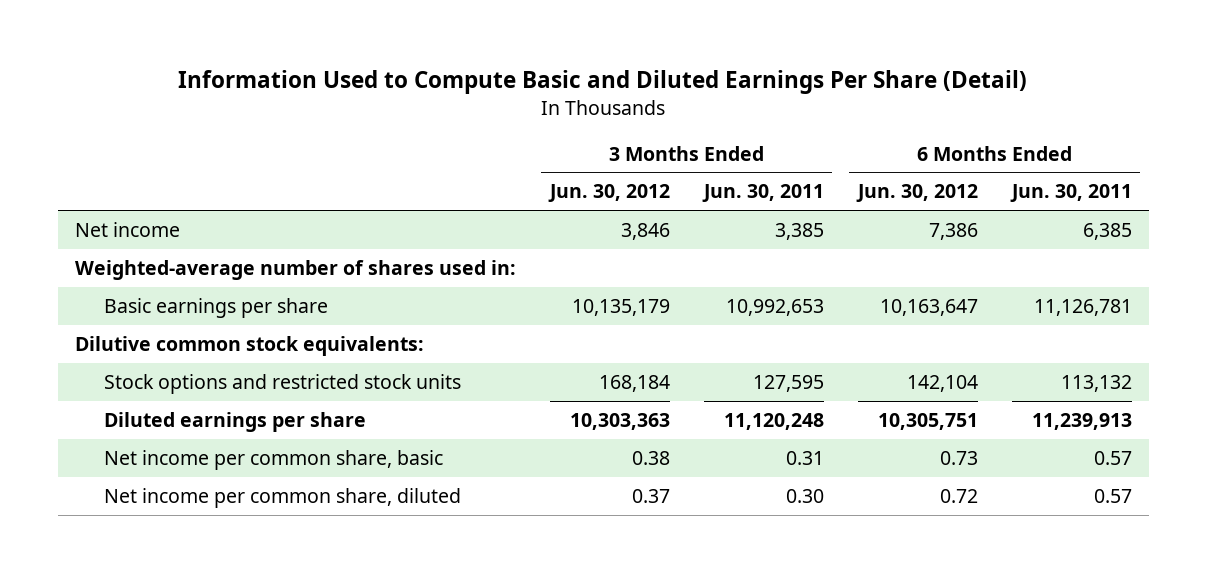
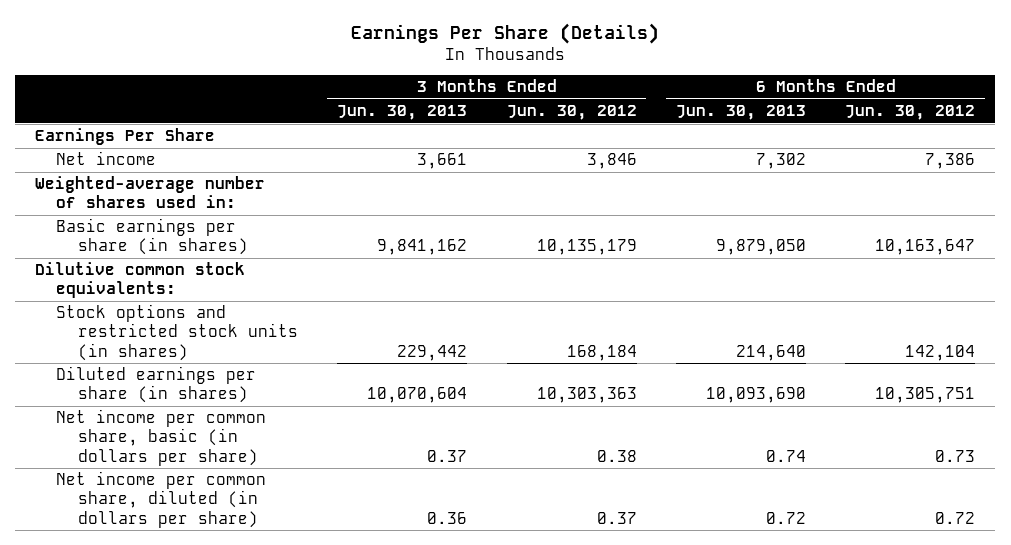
[178,70,1028,95] Information Used to Compute Basic and Diluted Earnings Per Share (Detail) -> [351,23,660,45] Earnings Per Share (Details)
[701,184,824,203] Jun. 30, 2011 -> none
[1009,184,1132,203] Jun. 30, 2011 -> none
none -> [337,105,468,121] Jun. 30, 2013
none -> [675,105,806,121] Jun. 30, 2013
none -> [35,128,216,146] Earnings Per Share
[103,297,328,318] Basic earnings per share -> [56,218,248,256] Basic earnings per share (in shares)
[103,373,461,394] Stock options and restricted stock units -> [56,304,298,361] Stock options and restricted stock units (in shares)
[103,411,366,432] Diluted earnings per share -> [56,366,257,404] Diluted earnings per share (in shares)
[103,449,443,470] Net income per common share, basic -> [56,409,267,466] Net income per common share, basic (in dollars per share)
[103,487,461,508] Net income per common share, diluted -> [56,471,267,528] Net income per common share, diluted (in dollars per share)

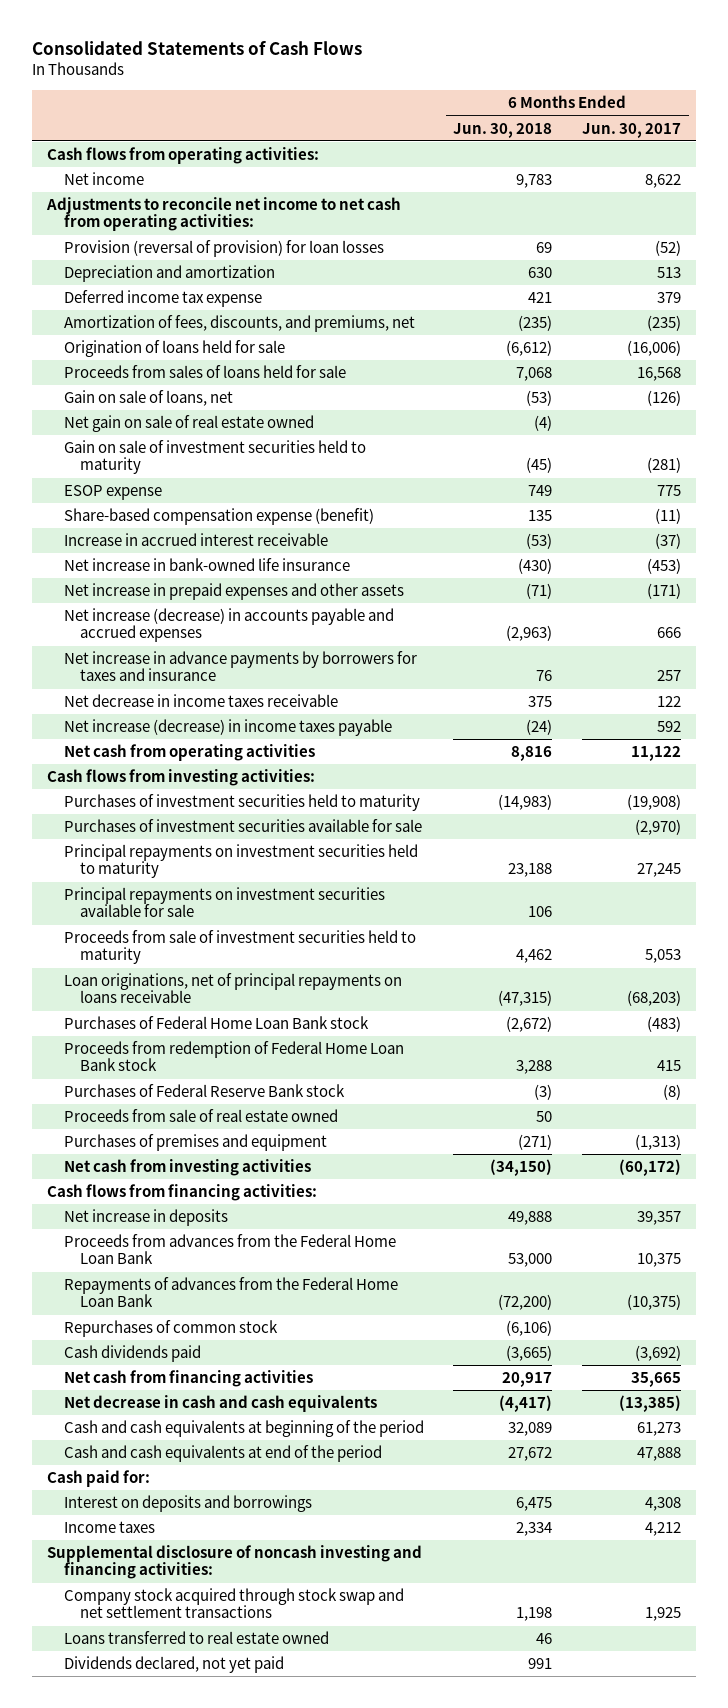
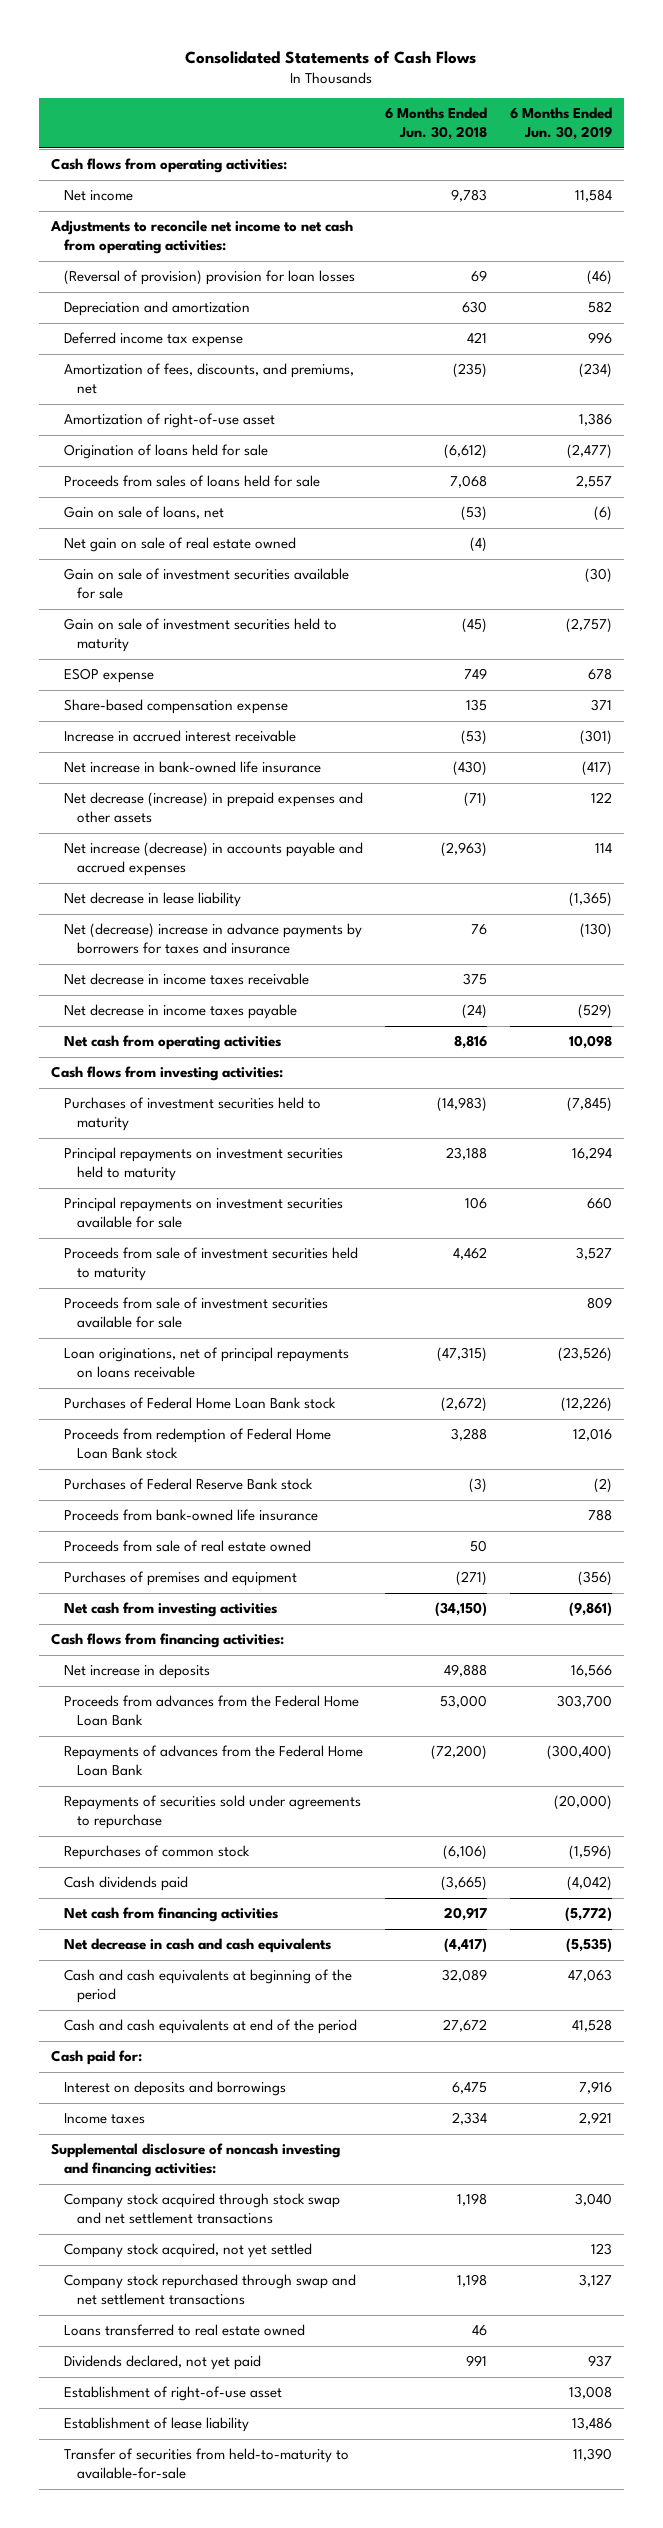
[582,122,682,138] Jun. 30, 2017 -> none
none -> [510,107,613,141] 6 Months Ended Jun. 30, 2019
[63,240,384,258] Provision (reversal of provision) for loan losses -> [63,270,355,286] (Reversal of provision) provision for loan losses
none -> [63,413,275,429] Amortization of right-of-use asset
none -> [63,568,349,600] Gain on sale of investment securities available for sale
[63,508,374,526] Share-based compensation expense (benefit) -> [63,699,288,715] Share-based compensation expense
[63,583,404,601] Net increase in prepaid expenses and other assets -> [63,792,363,824] Net decrease (increase) in prepaid expenses and other assets
none -> [63,892,241,908] Net decrease in lease liability
[63,651,417,682] Net increase in advance payments by borrowers for taxes and insurance -> [63,923,362,955] Net (decrease) increase in advance payments by borrowers for taxes and insurance
[63,719,392,737] Net increase (decrease) in income taxes payable -> [63,1004,297,1020] Net decrease in income taxes payable
[63,819,422,833] Purchases of investment securities available for sale -> none
none -> [63,1297,328,1329] Proceeds from sale of investment securities available for sale
none -> [63,1509,318,1522] Proceeds from bank-owned life insurance
none -> [63,1795,361,1830] Repayments of securities sold under agreements to repurchase
none -> [63,2243,312,2259] Company stock acquired, not yet settled
none -> [63,2274,356,2306] Company stock repurchased through swap and net settlement transactions
none -> [63,2386,282,2402] Establishment of right-of-use asset
none -> [63,2417,249,2433] Establishment of lease liability
none -> [63,2448,349,2480] Transfer of securities from held-to-maturity to available-for-sale

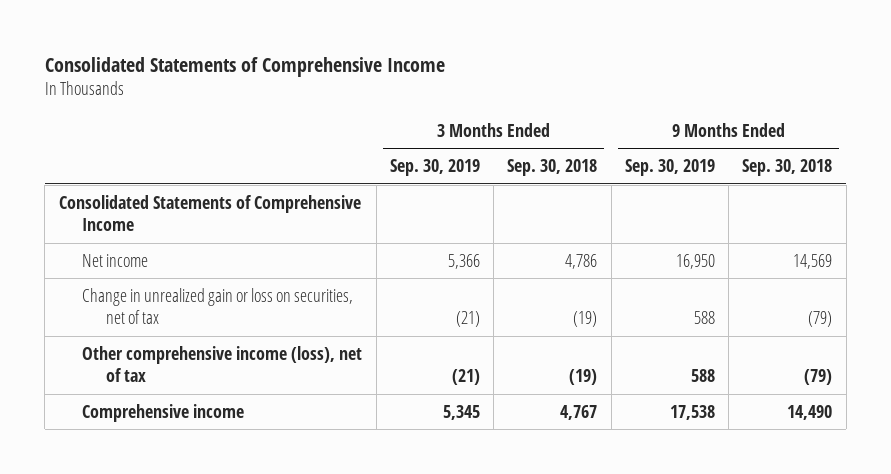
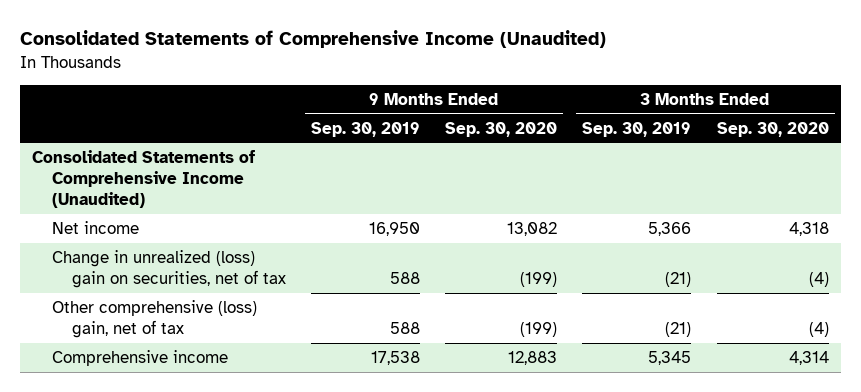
[44,56,445,77] Consolidated Statements of Comprehensive Income -> [19,30,606,49] Consolidated Statements of Comprehensive Income (Unaudited)
[507,159,598,177] Sep. 30, 2018 -> none
[742,159,833,177] Sep. 30, 2018 -> none
none -> [445,121,558,137] Sep. 30, 2020
none -> [716,121,829,137] Sep. 30, 2020
[58,194,361,231] Consolidated Statements of Comprehensive Income -> [32,150,256,209] Consolidated Statements of Comprehensive Income (Unaudited)
[82,287,354,324] Change in unrealized gain or loss on securities, net of tax -> [51,250,286,289] Change in unrealized (loss) gain on securities, net of tax
[82,345,363,382] Other comprehensive income (loss), net of tax -> [51,300,257,339] Other comprehensive (loss) gain, net of tax

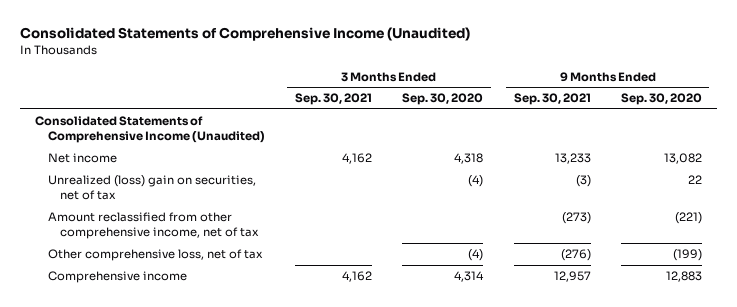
[310,121,420,137] Sep. 30, 2019 -> none
[582,121,692,137] Sep. 30, 2019 -> none
none -> [295,93,373,106] Sep. 30, 2021
none -> [513,93,591,106] Sep. 30, 2021
[51,250,286,289] Change in unrealized (loss) gain on securities, net of tax -> [47,175,256,201] Unrealized (loss) gain on securities, net of tax
[520,272,558,288] (199) -> [687,175,702,185] 22
none -> [47,212,260,240] Amount reclassified from other comprehensive income, net of tax
[51,300,257,339] Other comprehensive (loss) gain, net of tax -> [47,249,263,262] Other comprehensive loss, net of tax

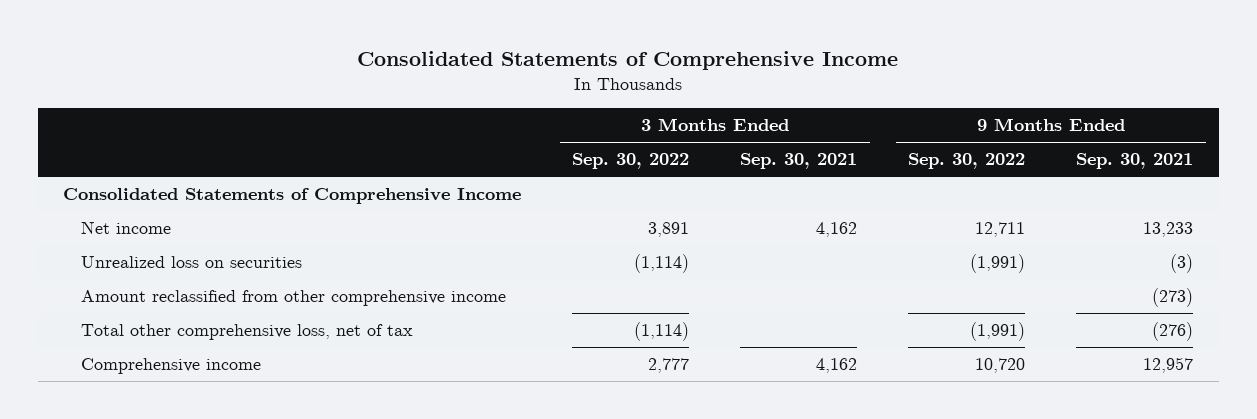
[19,27,470,42] Consolidated Statements of Comprehensive Income (Unaudited) -> [357,50,899,70] Consolidated Statements of Comprehensive Income
[402,93,484,106] Sep. 30, 2020 -> none
[620,93,702,106] Sep. 30, 2020 -> none
none -> [572,153,690,170] Sep. 30, 2022
none -> [908,153,1026,170] Sep. 30, 2022
[35,116,265,144] Consolidated Statements of Comprehensive Income (Unaudited) -> [63,188,522,205] Consolidated Statements of Comprehensive Income
[47,175,256,201] Unrealized (loss) gain on securities, net of tax -> [80,256,302,269] Unrealized loss on securities
[47,212,260,240] Amount reclassified from other comprehensive income, net of tax -> [80,290,506,307] Amount reclassified from other comprehensive income
[47,249,263,262] Other comprehensive loss, net of tax -> [80,324,413,341] Total other comprehensive loss, net of tax

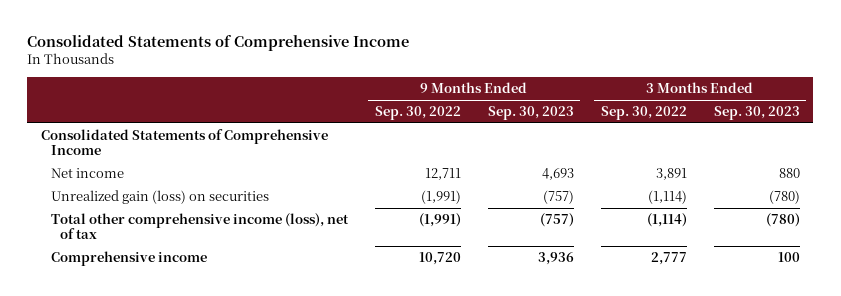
[740,153,858,170] Sep. 30, 2021 -> none
[1076,153,1194,170] Sep. 30, 2021 -> none
none -> [487,106,574,121] Sep. 30, 2023
none -> [713,106,800,121] Sep. 30, 2023
[80,290,506,307] Amount reclassified from other comprehensive income -> none
[80,256,302,269] Unrealized loss on securities -> [50,190,269,205] Unrealized gain (loss) on securities
[80,324,413,341] Total other comprehensive loss, net of tax -> [50,213,349,240] Total other comprehensive income (loss), net of tax

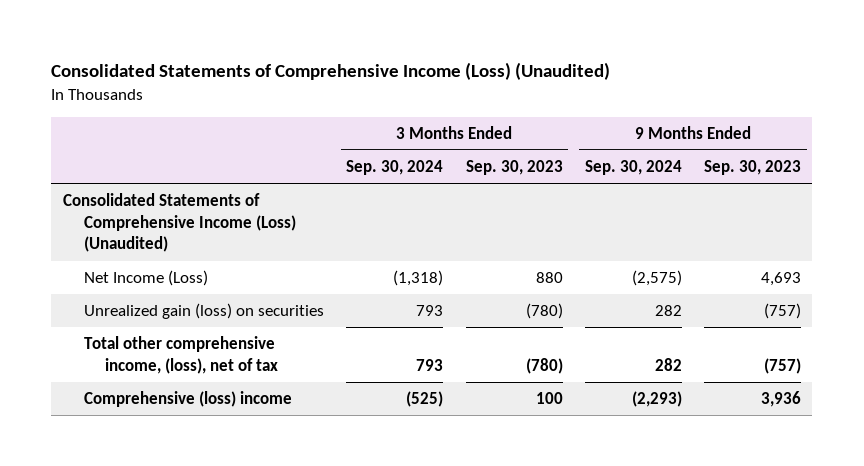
[27,35,410,52] Consolidated Statements of Comprehensive Income -> [51,62,611,81] Consolidated Statements of Comprehensive Income (Loss) (Unaudited)
[374,106,461,121] Sep. 30, 2022 -> none
[600,106,687,121] Sep. 30, 2022 -> none
none -> [346,160,444,176] Sep. 30, 2024
none -> [584,160,682,176] Sep. 30, 2024
[40,129,328,156] Consolidated Statements of Comprehensive Income -> [62,193,296,253] Consolidated Statements of Comprehensive Income (Loss) (Unaudited)
[50,168,124,179] Net income -> [83,270,208,287] Net Income (Loss)
[50,213,349,240] Total other comprehensive income (loss), net of tax -> [83,336,279,374] Total other comprehensive income, (loss), net of tax
[50,251,207,267] Comprehensive income -> [83,391,292,408] Comprehensive (loss) income

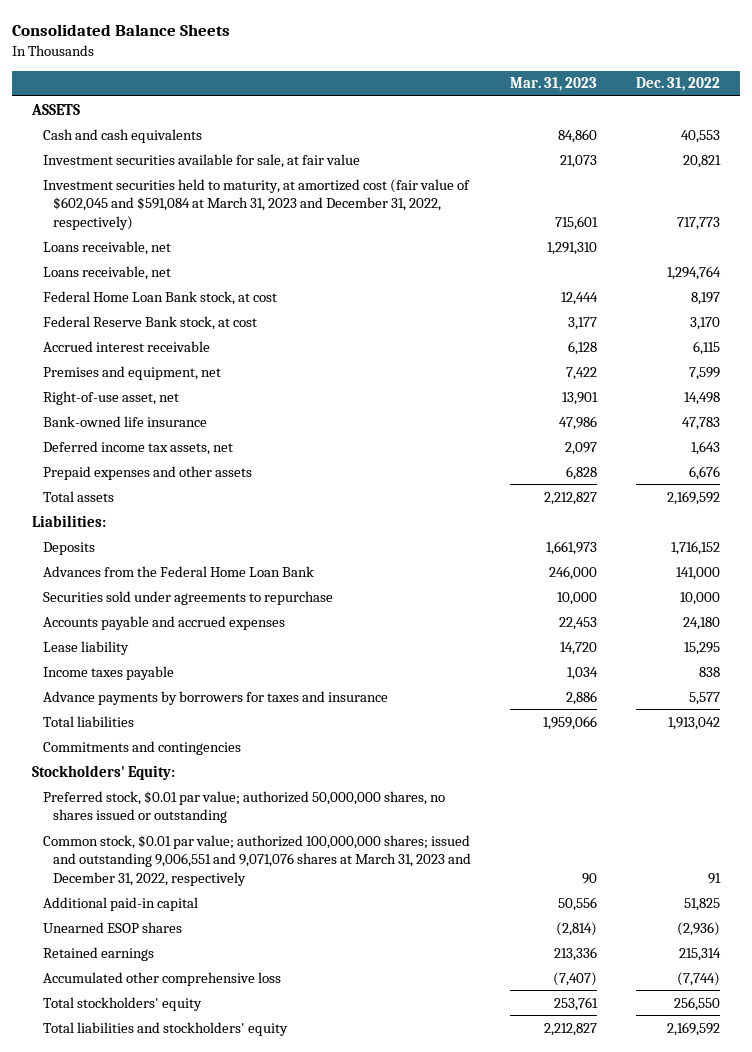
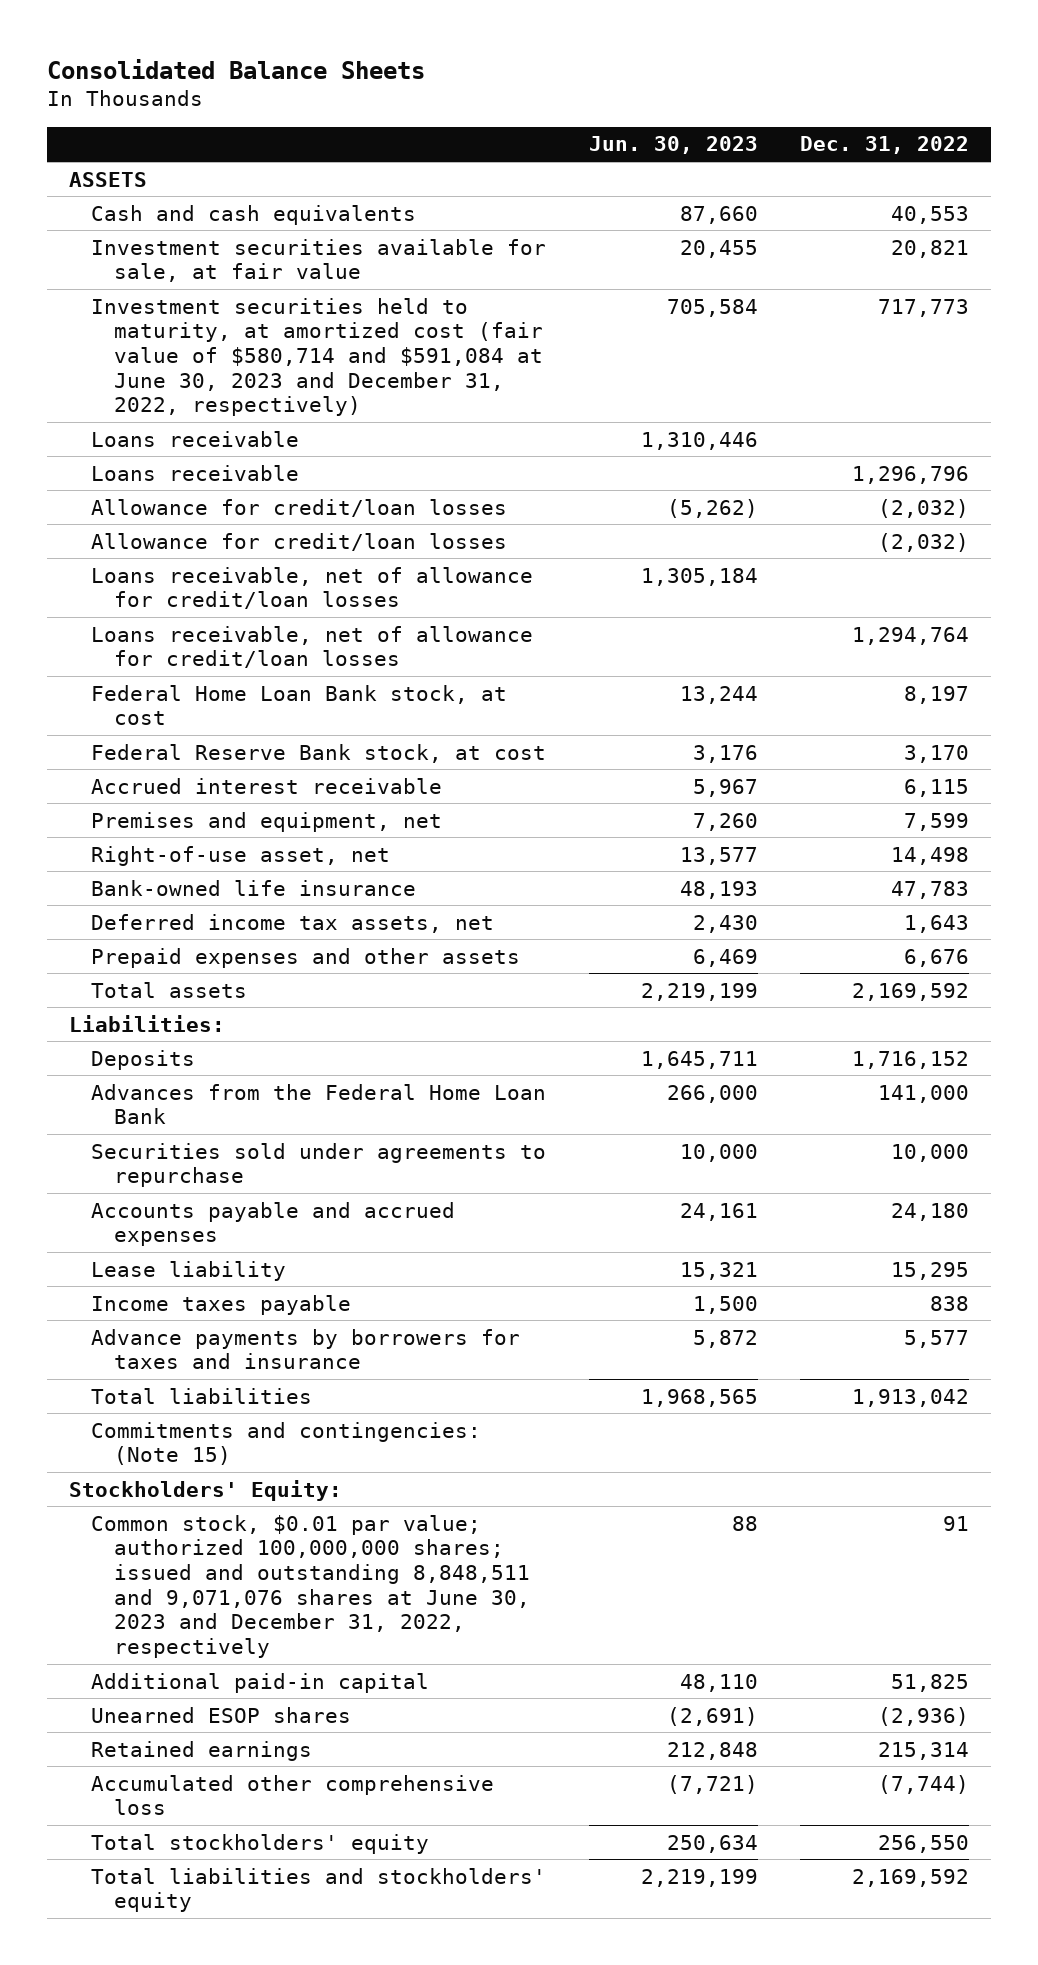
[510,77,598,92] Mar. 31, 2023 -> none
none -> [588,136,758,155] Jun. 30, 2023
[42,178,470,230] Investment securities held to maturity, at amortized cost (fair value of $602,045 and $591,084 at March 31, 2023 and December 31, 2022, respectively) -> [91,297,544,417] Investment securities held to maturity, at amortized cost (fair value of $580,714 and $591,084 at June 30, 2023 and December 31, 2022, respectively)
none -> [91,430,300,447] Loans receivable
none -> [91,464,300,481] Loans receivable
none -> [91,498,508,517] Allowance for credit/loan losses
none -> [91,532,508,551] Allowance for credit/loan losses
[42,240,171,255] Loans receivable, net -> [91,566,534,610] Loans receivable, net of allowance for credit/loan losses
[42,265,171,280] Loans receivable, net -> [91,625,534,669] Loans receivable, net of allowance for credit/loan losses
[42,740,241,755] Commitments and contingencies -> [91,1421,482,1466] Commitments and contingencies: (Note 15)
[42,790,445,824] Preferred stock, $0.01 par value; authorized 50,000,000 shares, no shares issued or outstanding -> none
[42,834,472,886] Common stock, $0.01 par value; authorized 100,000,000 shares; issued and outstanding 9,006,551 and 9,071,076 shares at March 31, 2023 and December 31, 2022, respectively -> [91,1514,531,1658] Common stock, $0.01 par value; authorized 100,000,000 shares; issued and outstanding 8,848,511 and 9,071,076 shares at June 30, 2023 and December 31, 2022, respectively

